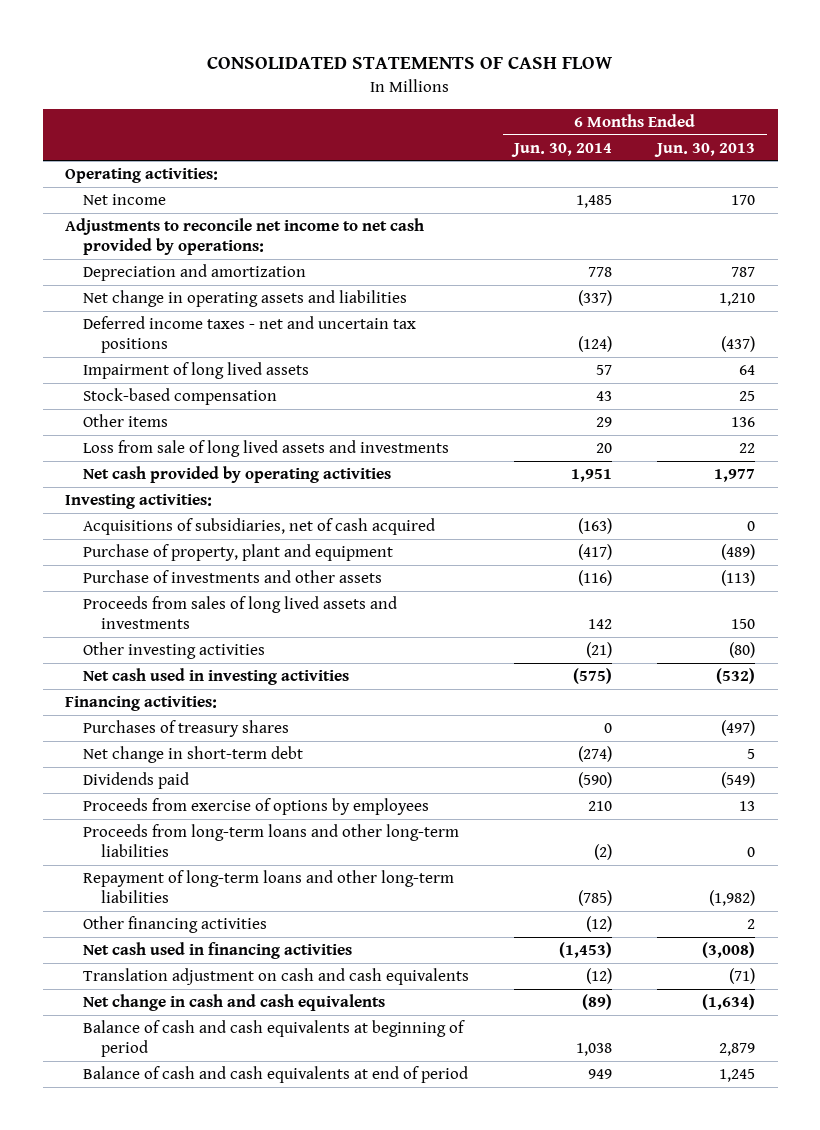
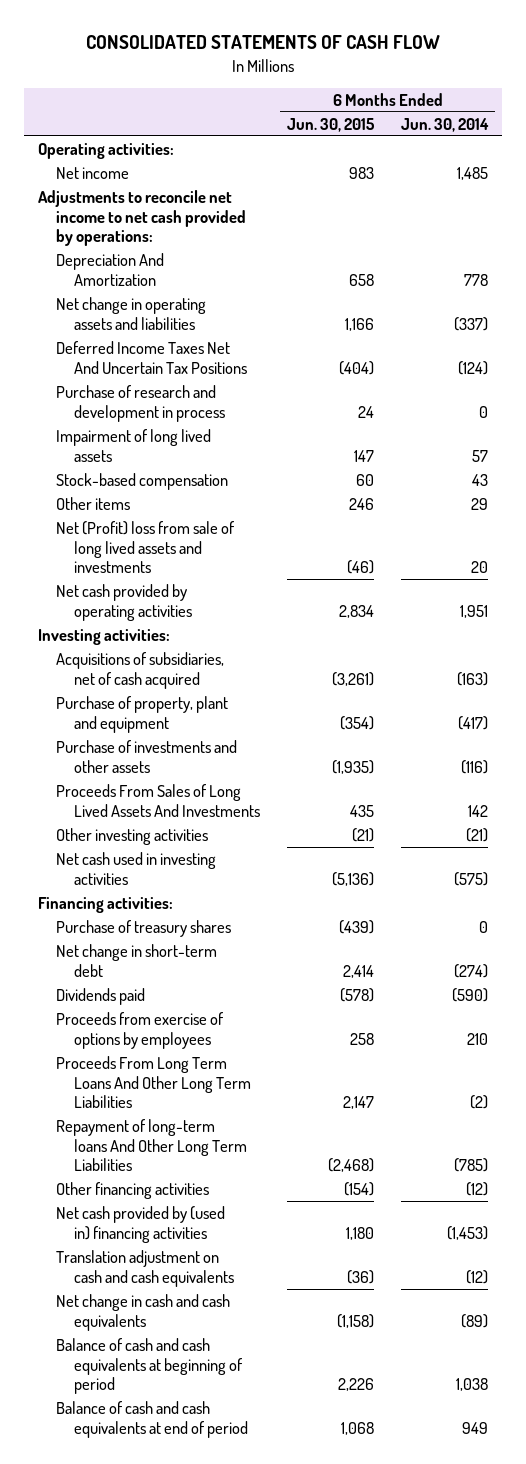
[654,142,756,157] Jun. 30, 2013 -> none
none -> [287,117,376,132] Jun. 30, 2015
[83,264,307,282] Depreciation and amortization -> [55,252,164,286] Depreciation And Amortization
[83,316,417,354] Deferred income taxes - net and uncertain tax positions -> [55,340,247,374] Deferred Income Taxes Net And Uncertain Tax Positions
none -> [55,384,225,422] Purchase of research and development in process
[83,440,450,458] Loss from sale of long lived assets and investments -> [55,520,235,574] Net (Profit) loss from sale of long lived assets and investments
[83,596,398,630] Proceeds from sales of long lived assets and investments -> [55,783,260,817] Proceeds From Sales of Long Lived Assets And Investments
[83,720,290,738] Purchases of treasury shares -> [55,919,231,937] Purchase of treasury shares
[83,824,460,858] Proceeds from long-term loans and other long-term liabilities -> [55,1055,251,1109] Proceeds From Long Term Loans And Other Long Term Liabilities
[83,870,455,904] Repayment of long-term loans and other long-term liabilities -> [55,1118,247,1172] Repayment of long-term loans And Other Long Term Liabilities
[83,942,353,960] Net cash used in financing activities -> [55,1205,225,1243] Net cash provided by (used in) financing activities

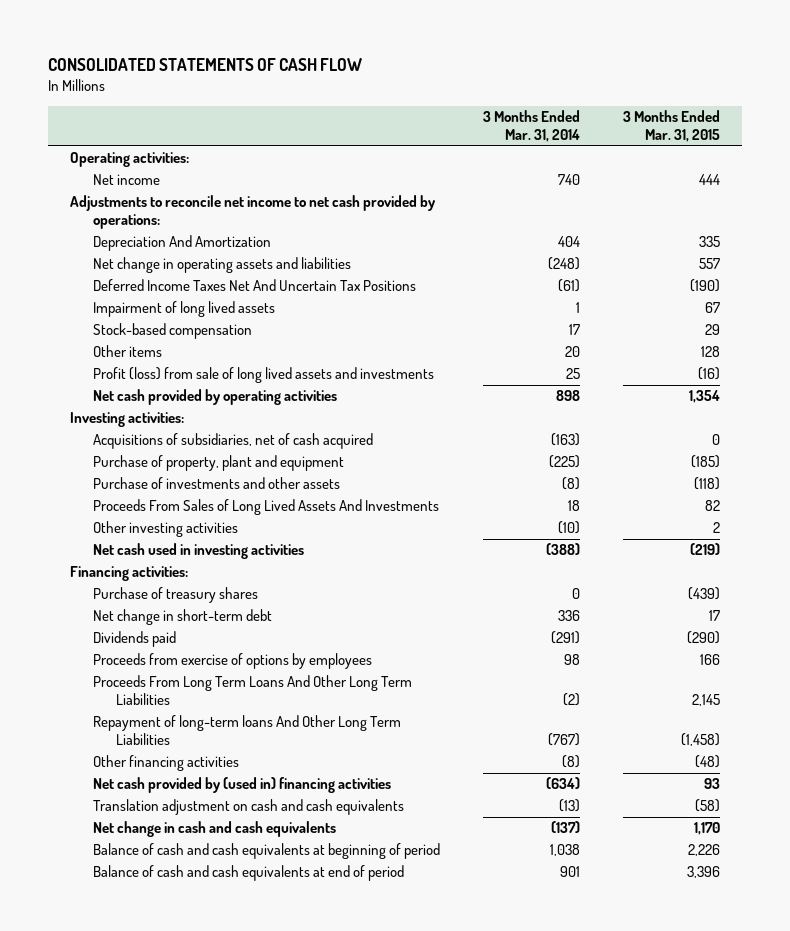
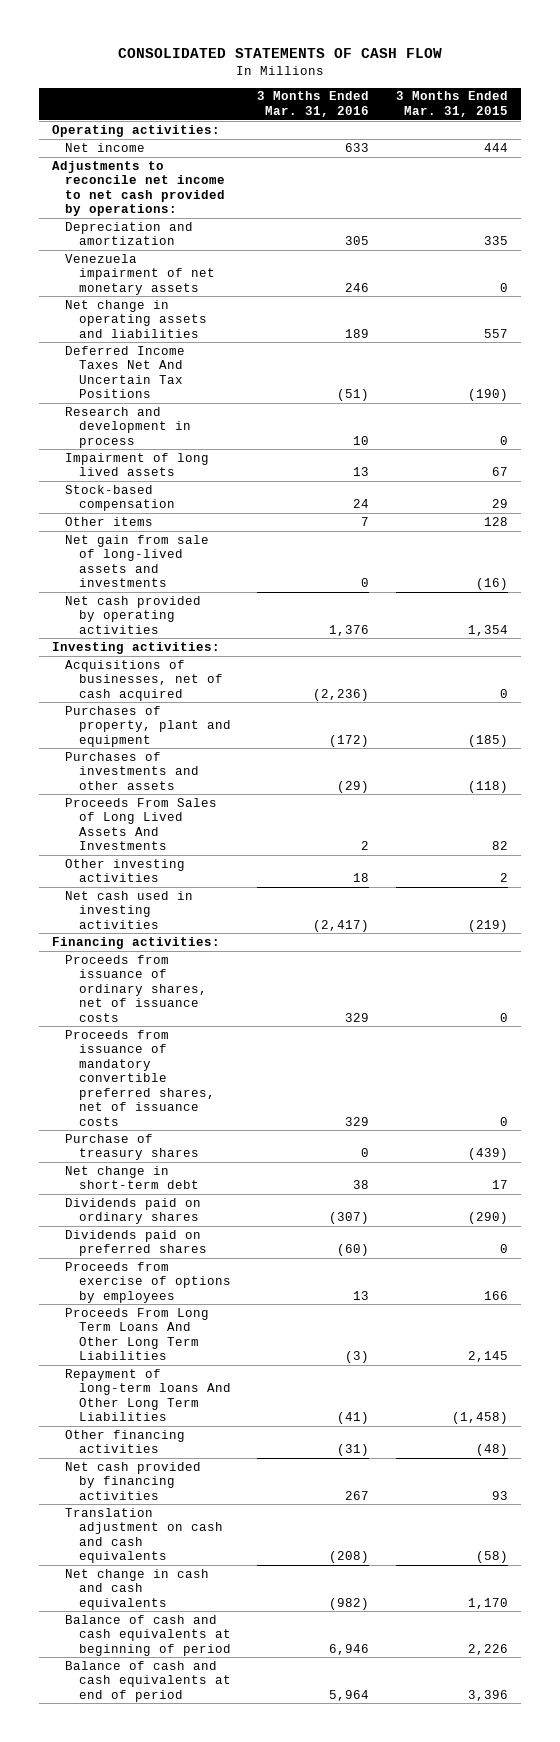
[483,110,581,143] 3 Months Ended Mar. 31, 2014 -> none
none -> [257,91,370,117] 3 Months Ended Mar. 31, 2016
[92,235,271,252] Depreciation And Amortization -> [65,221,194,246] Depreciation and amortization
none -> [65,253,215,295] Venezuela impairment of net monetary assets
none -> [65,406,191,448] Research and development in process
[92,367,434,384] Profit (loss) from sale of long lived assets and investments -> [65,534,210,588] Net gain from sale of long-lived assets and investments
[92,433,373,450] Acquisitions of subsidiaries, net of cash acquired -> [65,659,223,701] Acquisitions of businesses, net of cash acquired
[92,455,344,472] Purchase of property, plant and equipment -> [65,705,231,747] Purchases of property, plant and equipment
[92,477,340,490] Purchase of investments and other assets -> [65,751,199,790] Purchases of investments and other assets
none -> [65,954,207,1022] Proceeds from issuance of ordinary shares, net of issuance costs
none -> [65,1029,215,1126] Proceeds from issuance of mandatory convertible preferred shares, net of issuance costs
[92,631,176,648] Dividends paid -> [65,1197,202,1225] Dividends paid on ordinary shares
none -> [65,1229,207,1257] Dividends paid on preferred shares
[92,777,391,794] Net cash provided by (used in) financing activities -> [65,1461,202,1500] Net cash provided by financing activities

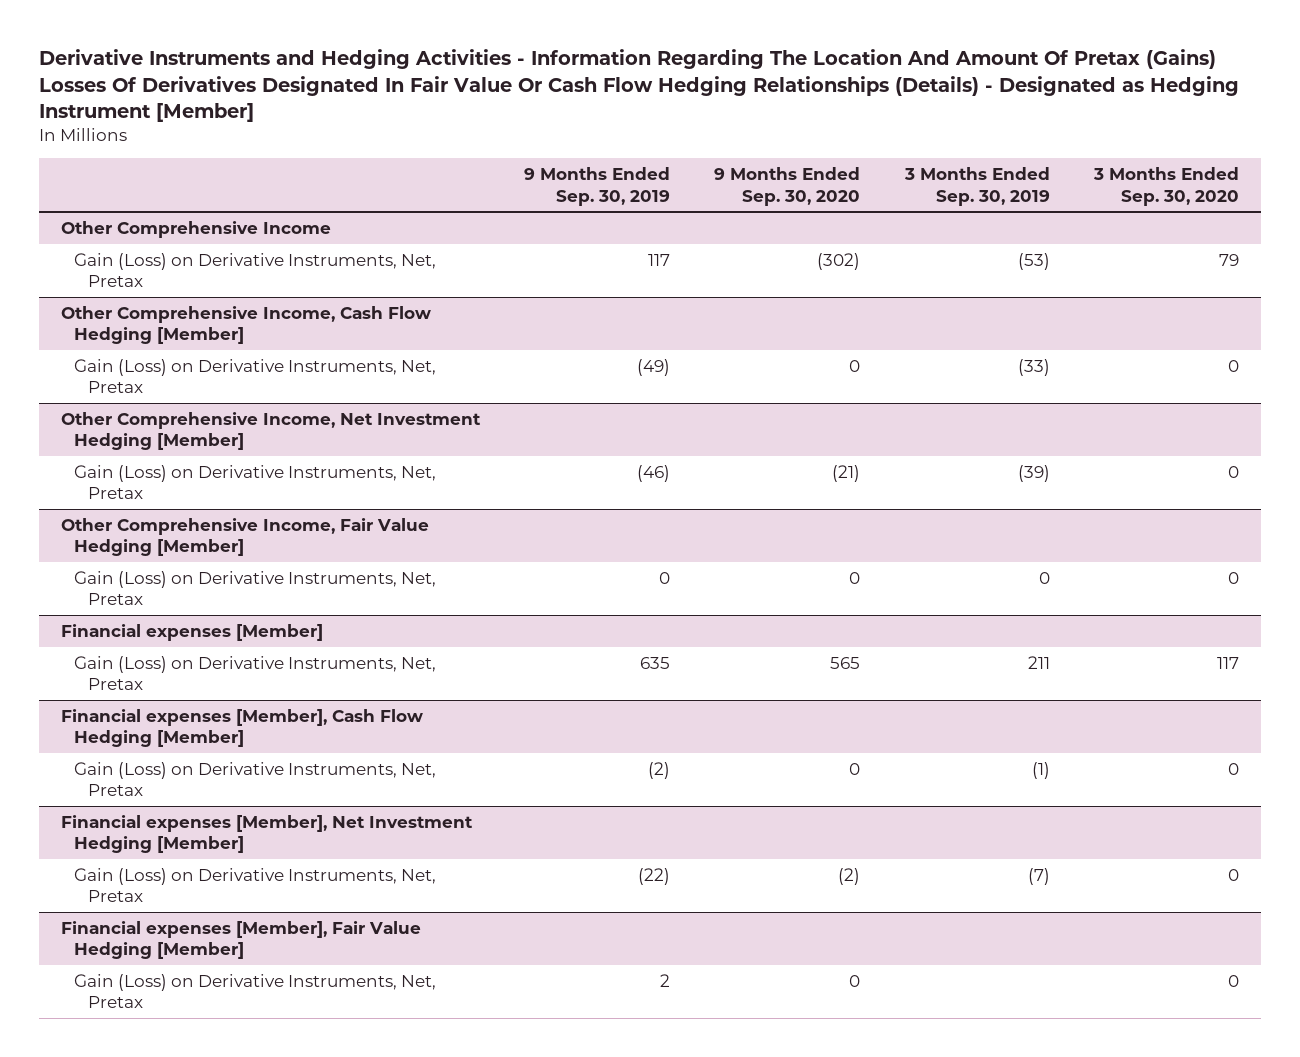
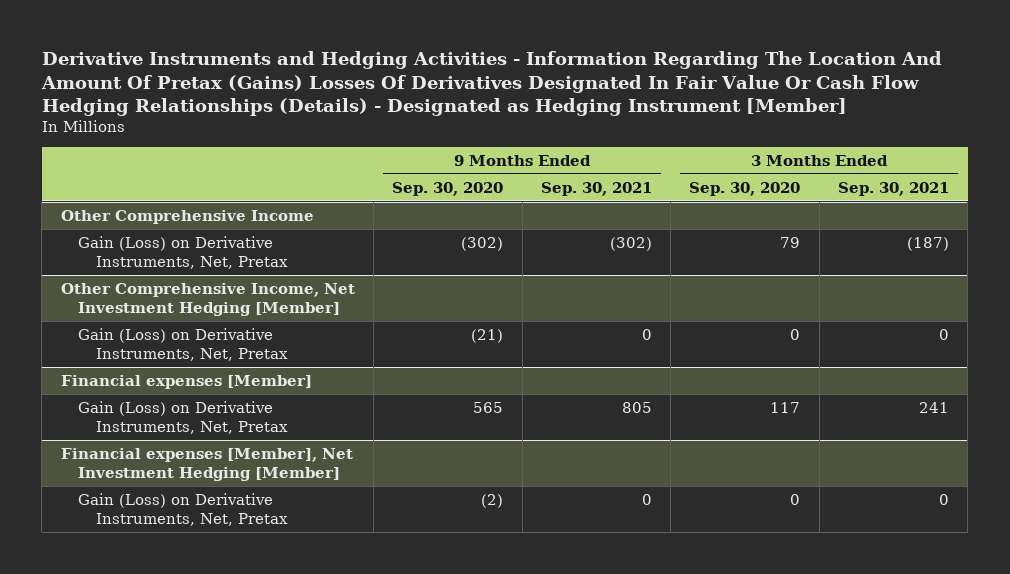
[524,166,671,206] 9 Months Ended Sep. 30, 2019 -> none
[903,166,1050,206] 3 Months Ended Sep. 30, 2019 -> none
none -> [540,181,652,196] Sep. 30, 2021
none -> [838,181,950,196] Sep. 30, 2021
[60,305,431,345] Other Comprehensive Income, Cash Flow Hedging [Member] -> none
[74,358,437,394] Gain (Loss) on Derivative Instruments, Net, Pretax -> none
[60,517,429,557] Other Comprehensive Income, Fair Value Hedging [Member] -> none
[74,570,437,606] Gain (Loss) on Derivative Instruments, Net, Pretax -> none
[60,708,423,748] Financial expenses [Member], Cash Flow Hedging [Member] -> none
[74,761,437,797] Gain (Loss) on Derivative Instruments, Net, Pretax -> none
[60,920,421,960] Financial expenses [Member], Fair Value Hedging [Member] -> none
[74,973,437,1009] Gain (Loss) on Derivative Instruments, Net, Pretax -> none

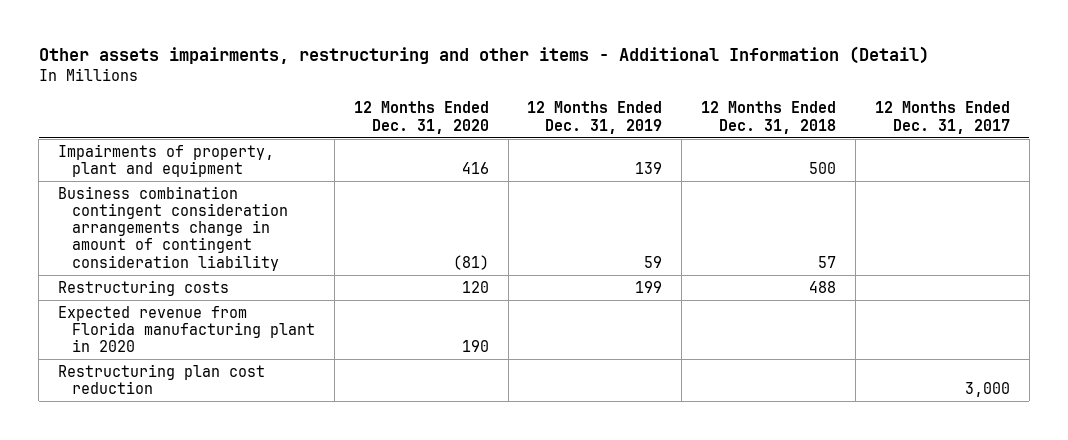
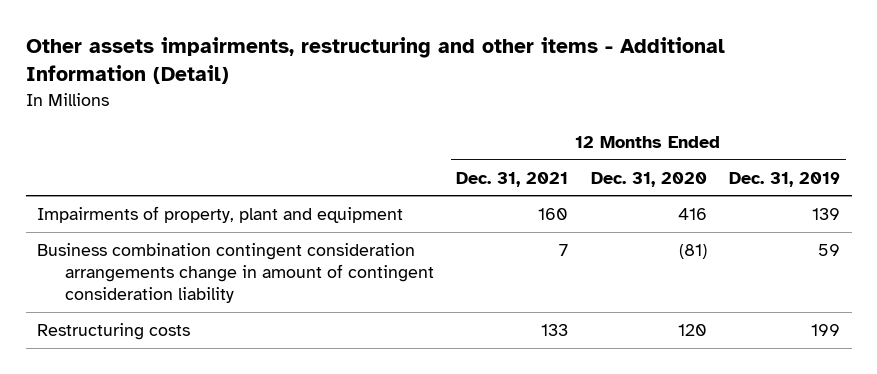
[701,101,837,134] 12 Months Ended Dec. 31, 2018 -> none
[874,101,1010,134] 12 Months Ended Dec. 31, 2017 -> none
none -> [456,171,569,187] Dec. 31, 2021
[58,305,315,353] Expected revenue from Florida manufacturing plant in 2020 -> none
[58,363,266,395] Restructuring plan cost reduction -> none

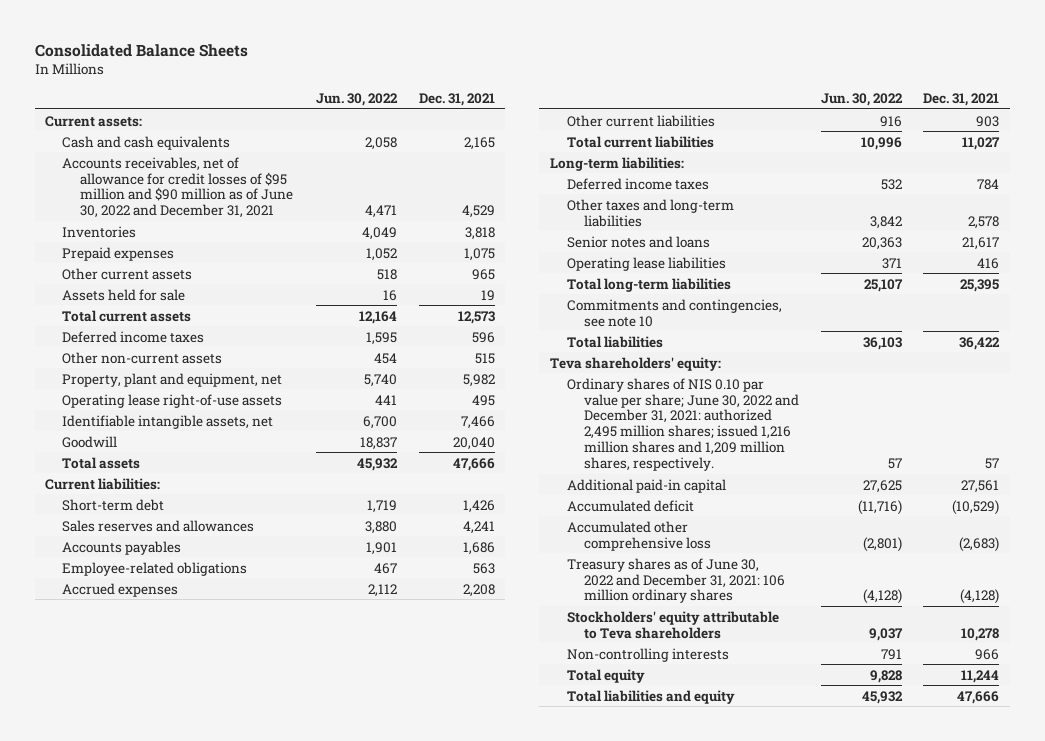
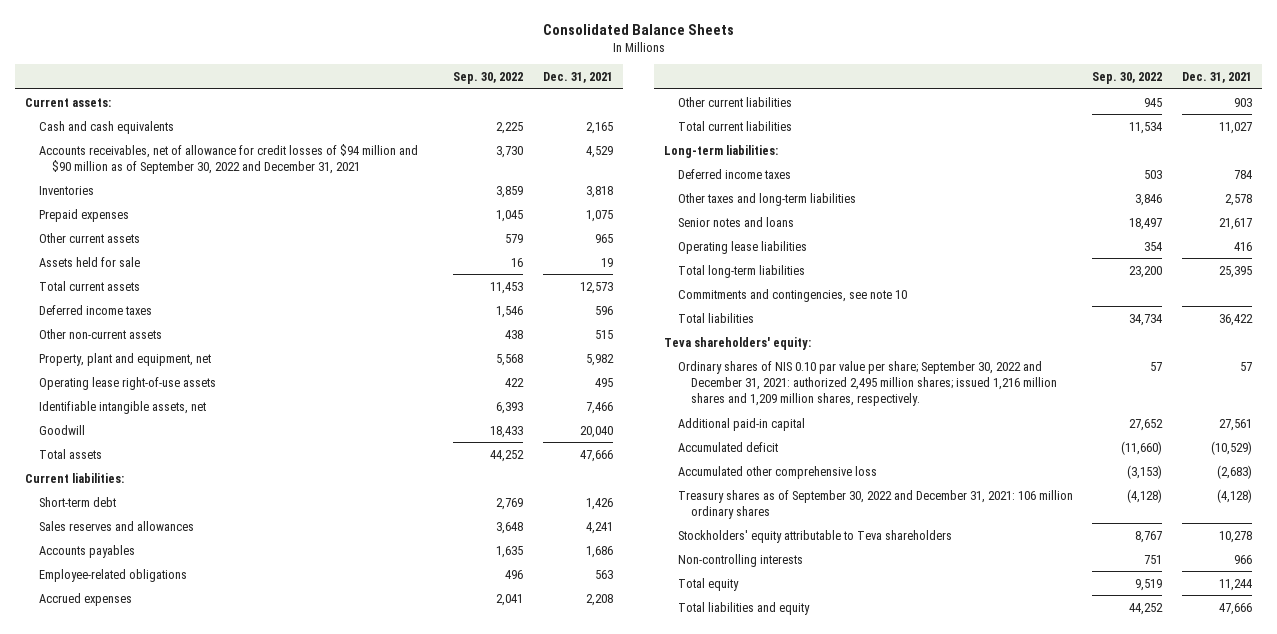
[316,92,399,106] Jun. 30, 2022 -> none
none -> [453,71,524,84] Sep. 30, 2022
[62,156,293,219] Accounts receivables, net of allowance for credit losses of $95 million and $90 million as of June 30, 2022 and December 31, 2021 -> [38,143,418,174] Accounts receivables, net of allowance for credit losses of $94 million and $90 million as of September 30, 2022 and December 31, 2021
[567,377,800,472] Ordinary shares of NIS 0.10 par value per share; June 30, 2022 and December 31, 2021: authorized 2,495 million shares; issued 1,216 million shares and 1,209 million shares, respectively. -> [677,360,1058,406] Ordinary shares of NIS 0.10 par value per share; September 30, 2022 and December 31, 2021: authorized 2,495 million shares; issued 1,216 million shares and 1,209 million shares, respectively.
[567,557,786,604] Treasury shares as of June 30, 2022 and December 31, 2021: 106 million ordinary shares -> [677,489,1073,519] Treasury shares as of September 30, 2022 and December 31, 2021: 106 million ordinary shares

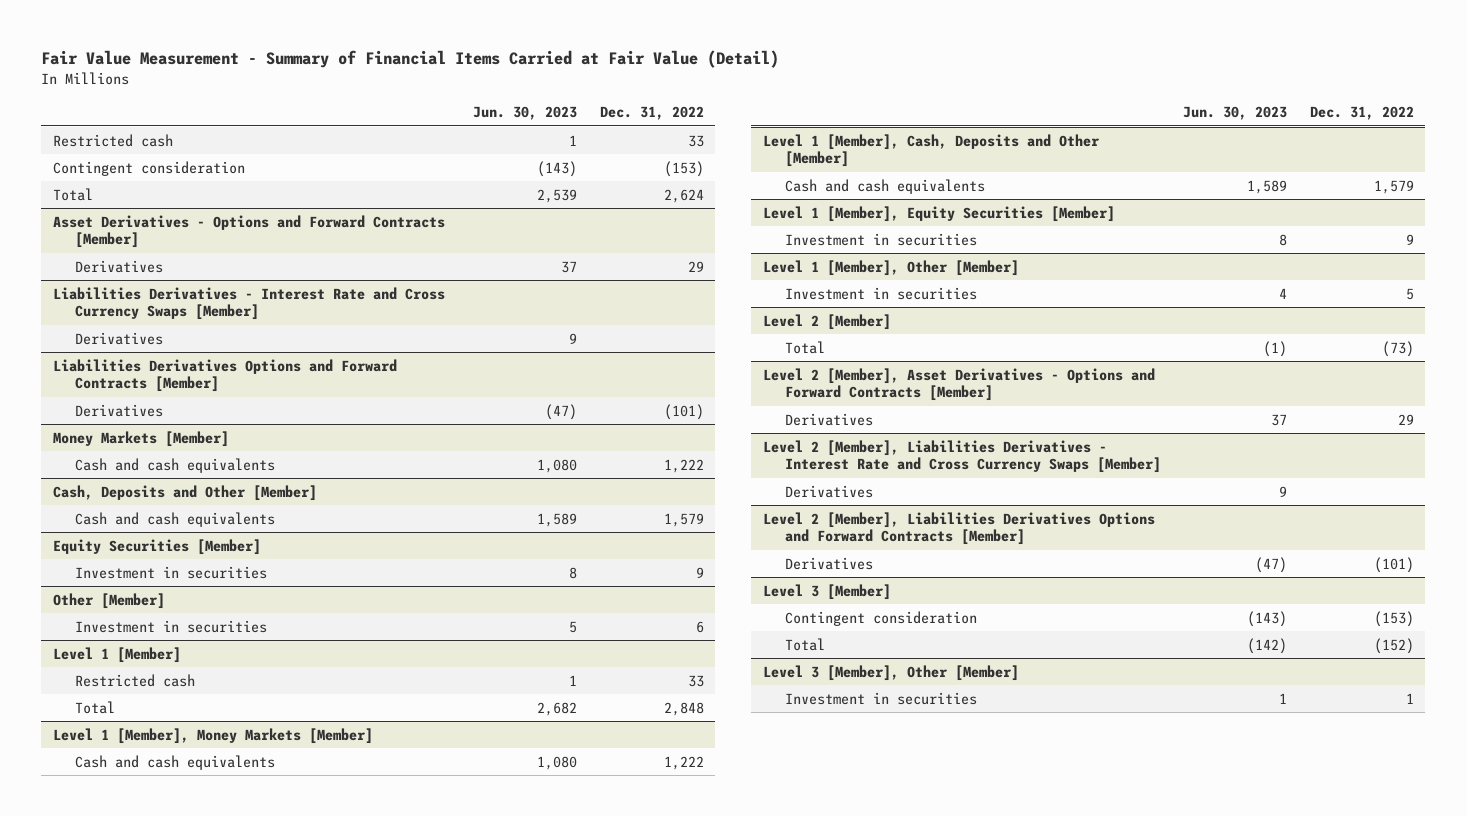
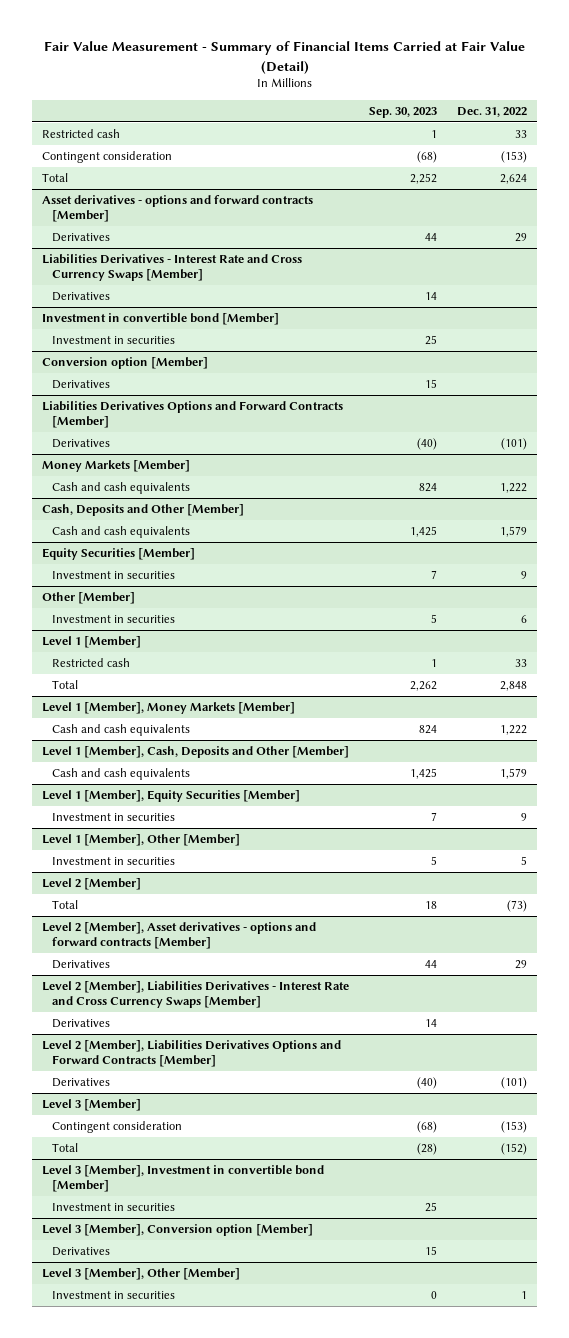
[473,105,578,120] Jun. 30, 2023 -> none
none -> [369,106,438,118] Sep. 30, 2023
[52,214,445,249] Asset Derivatives - Options and Forward Contracts [Member] -> [42,195,314,222] Asset derivatives - options and forward contracts [Member]
none -> [42,313,280,326] Investment in convertible bond [Member]
none -> [51,336,175,345] Investment in securities
none -> [42,357,209,370] Conversion option [Member]
none -> [51,380,110,390] Derivatives
[762,367,1155,402] Level 2 [Member], Asset Derivatives - Options and Forward Contracts [Member] -> [42,922,317,949] Level 2 [Member], Asset derivatives - options and forward contracts [Member]
none -> [42,1165,325,1192] Level 3 [Member], Investment in convertible bond [Member]
none -> [51,1203,175,1212] Investment in securities
none -> [42,1224,314,1237] Level 3 [Member], Conversion option [Member]
none -> [51,1247,110,1257] Derivatives

